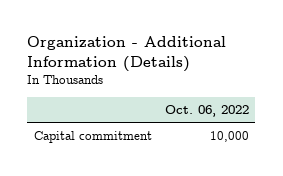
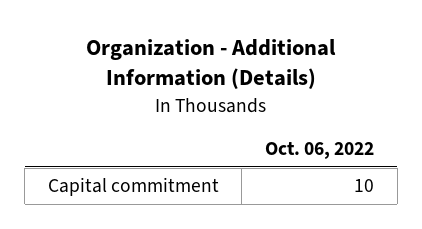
[209,131,249,143] 10,000 -> [353,179,374,193] 10

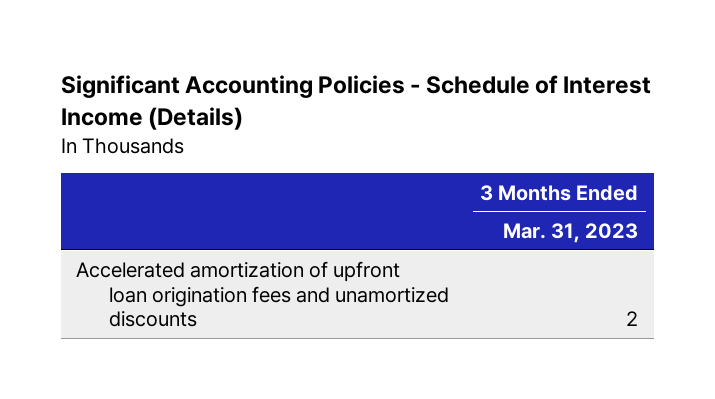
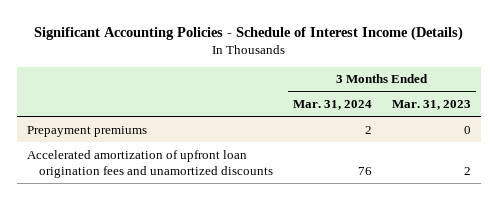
none -> [292,100,372,111] Mar. 31, 2024
none -> [26,125,147,137] Prepayment premiums

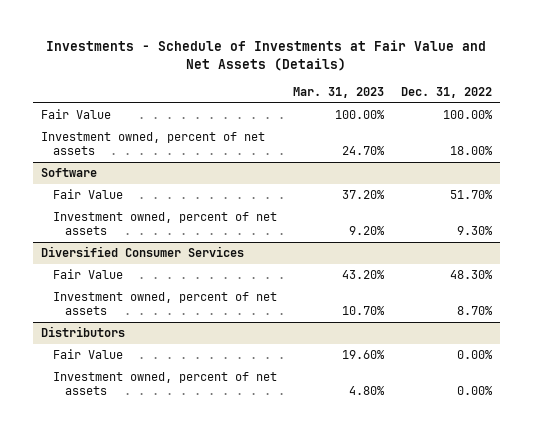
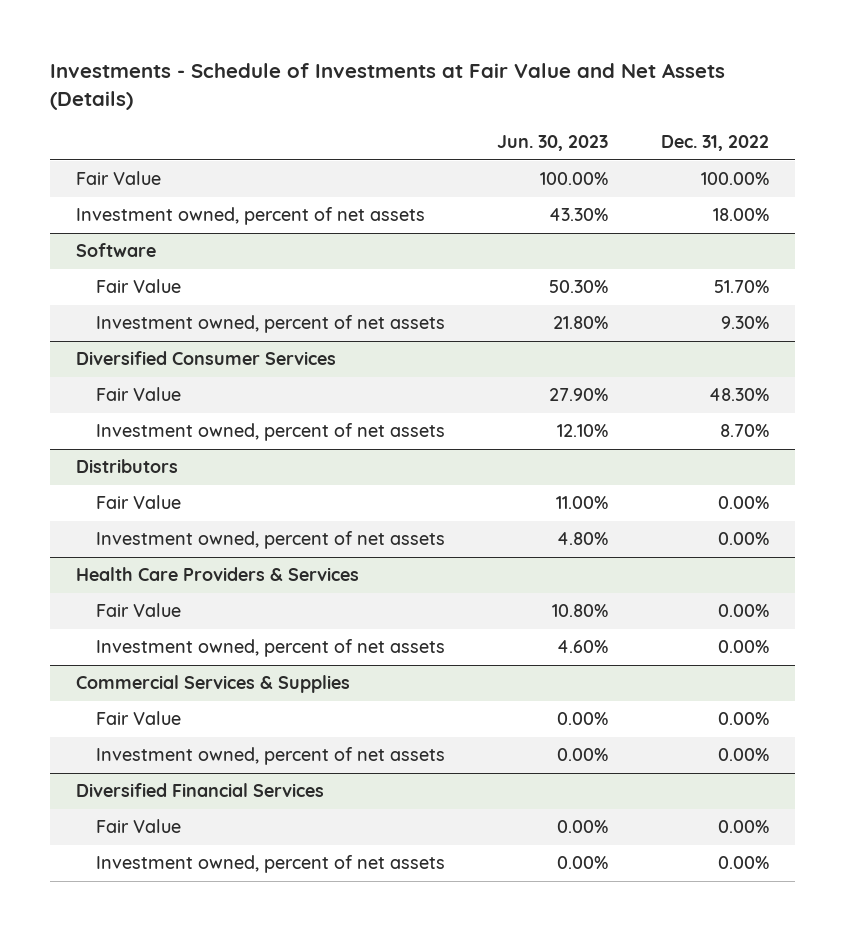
[293,86,385,98] Mar. 31, 2023 -> none
none -> [497,135,609,152] Jun. 30, 2023
none -> [76,567,360,582] Health Care Providers & Services
none -> [95,603,181,618] Fair Value
none -> [95,639,445,658] Investment owned, percent of net assets
none -> [76,675,351,694] Commercial Services & Supplies
none -> [95,711,181,726] Fair Value
none -> [95,747,445,766] Investment owned, percent of net assets
none -> [76,783,325,798] Diversified Financial Services
none -> [95,819,181,834] Fair Value
none -> [95,855,445,874] Investment owned, percent of net assets

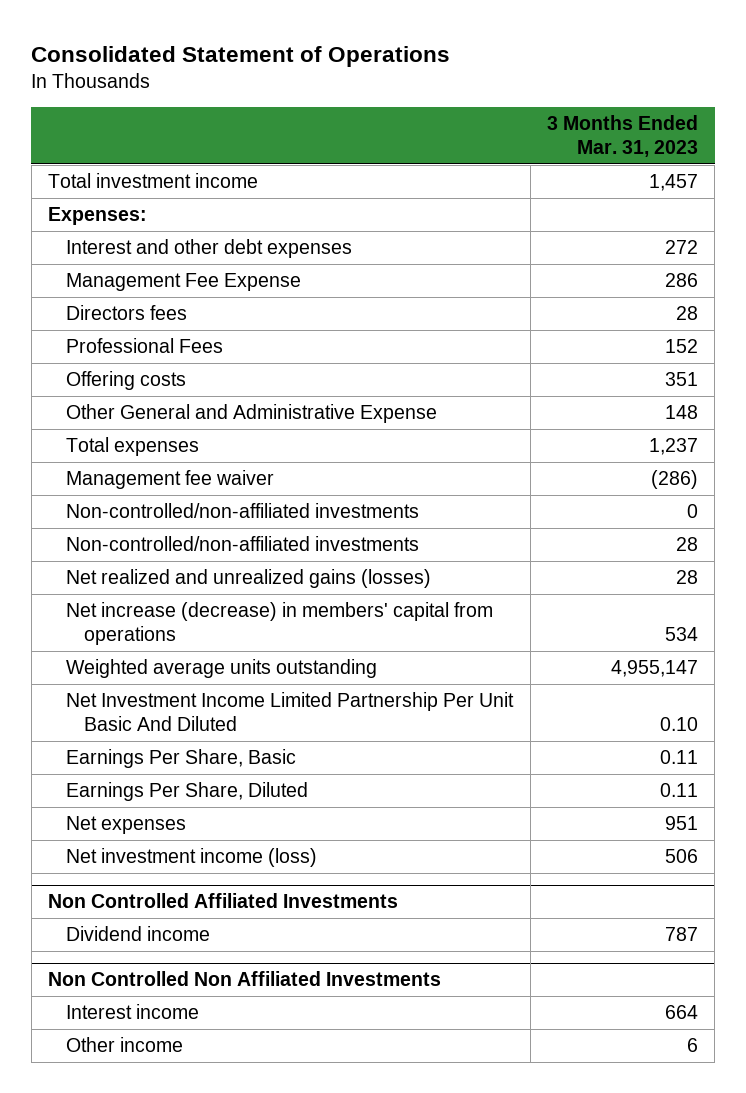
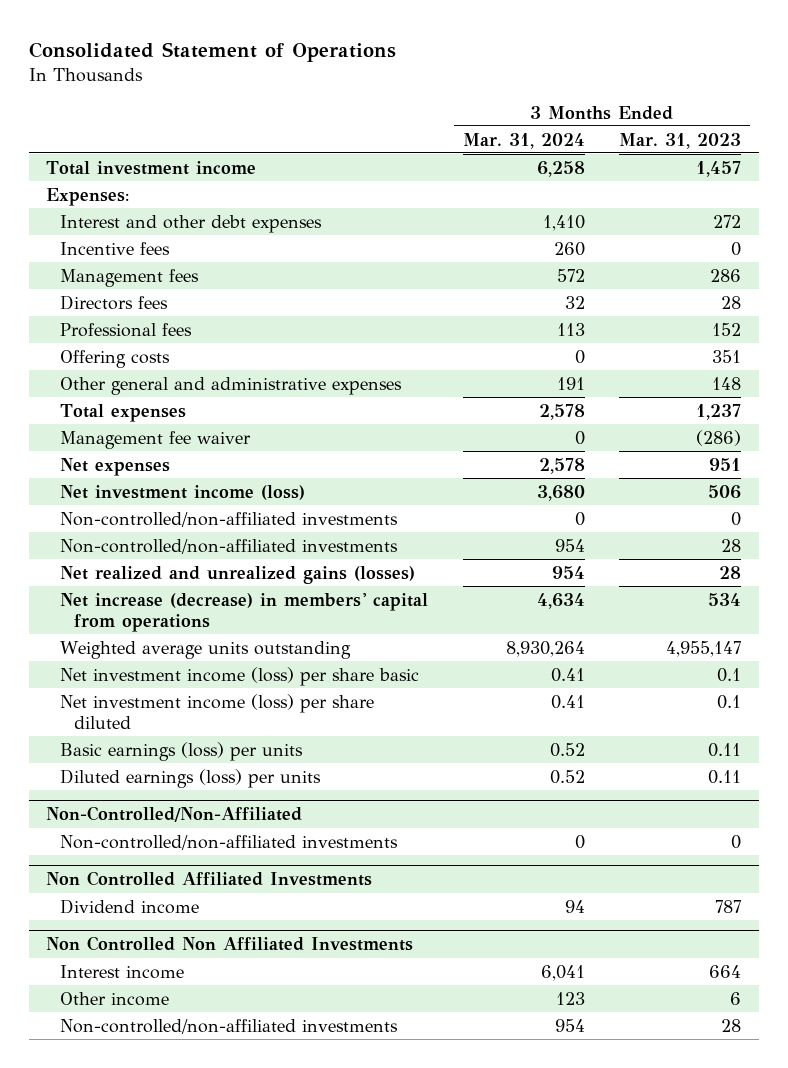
none -> [462,132,585,149] Mar. 31, 2024
none -> [60,241,171,255] Incentive fees
[66,272,302,291] Management Fee Expense -> [60,268,200,287] Management fees
[66,337,224,353] Professional Fees -> [60,322,193,337] Professional fees
[66,403,438,423] Other General and Administrative Expense -> [60,376,403,395] Other general and administrative expenses
[66,815,187,834] Net expenses -> [60,457,171,476] Net expenses
[66,847,318,867] Net investment income (loss) -> [60,484,306,500] Net investment income (loss)
[66,691,515,732] Net Investment Income Limited Partnership Per Unit Basic And Diluted -> none
none -> [60,666,420,686] Net investment income (loss) per share basic
none -> [60,693,375,730] Net investment income (loss) per share diluted
[66,748,297,768] Earnings Per Share, Basic -> [60,741,304,761] Basic earnings (loss) per units
[66,781,309,801] Earnings Per Share, Diluted -> [60,768,322,788] Diluted earnings (loss) per units
none -> [46,806,303,823] Non-Controlled/Non-Affiliated
none -> [60,834,399,850] Non-controlled/non-affiliated investments
none -> [60,1018,399,1034] Non-controlled/non-affiliated investments

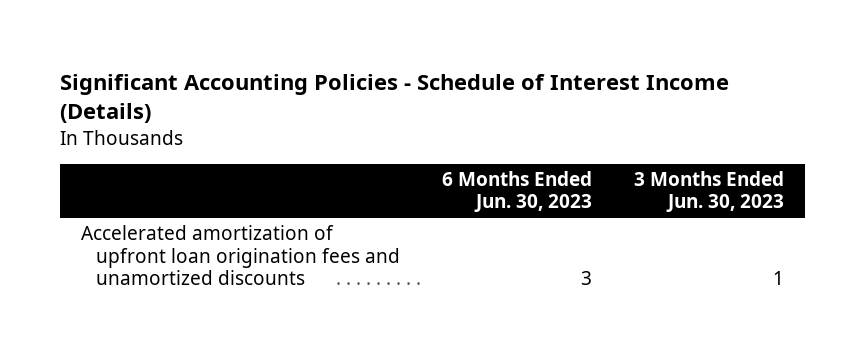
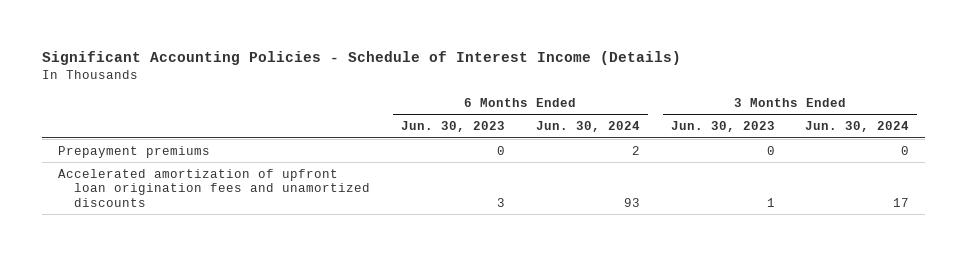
none -> [535,121,640,133] Jun. 30, 2024
none -> [805,121,910,133] Jun. 30, 2024
none -> [57,145,210,158] Prepayment premiums

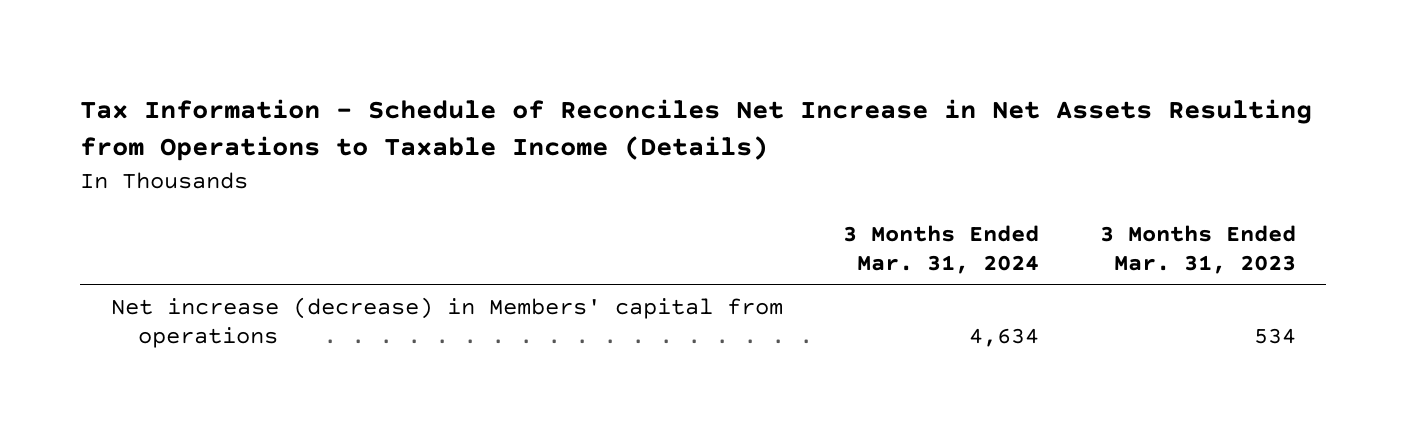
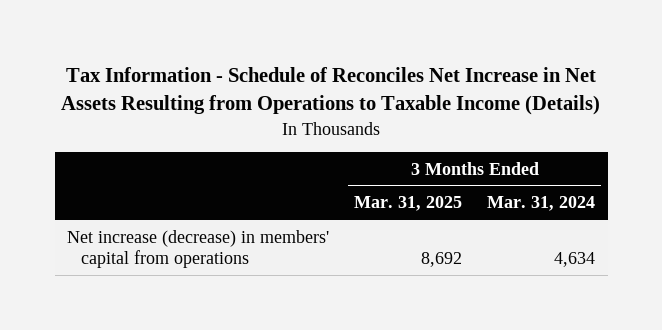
[1099,225,1296,274] 3 Months Ended Mar. 31, 2023 -> none
none -> [354,196,463,212] Mar. 31, 2025
[110,297,783,348] Net increase (decrease) in Members' capital from operations -> [67,229,330,268] Net increase (decrease) in members' capital from operations

